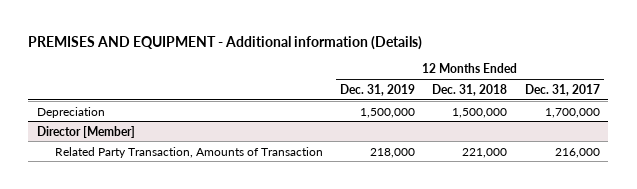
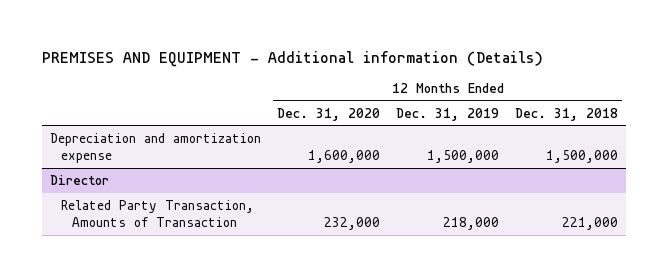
[524,83,600,96] Dec. 31, 2017 -> none
none -> [277,107,381,121] Dec. 31, 2020
[36,106,105,118] Depreciation -> [50,132,262,164] Depreciation and amortization expense
[36,125,135,138] Director [Member] -> [50,174,110,185] Director

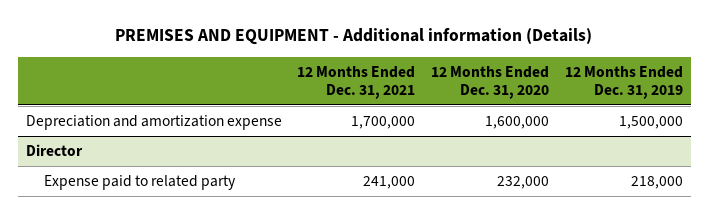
[515,107,619,121] Dec. 31, 2018 -> none
none -> [297,65,416,99] 12 Months Ended Dec. 31, 2021
[60,199,254,228] Related Party Transaction, Amounts of Transaction -> [43,175,236,191] Expense paid to related party

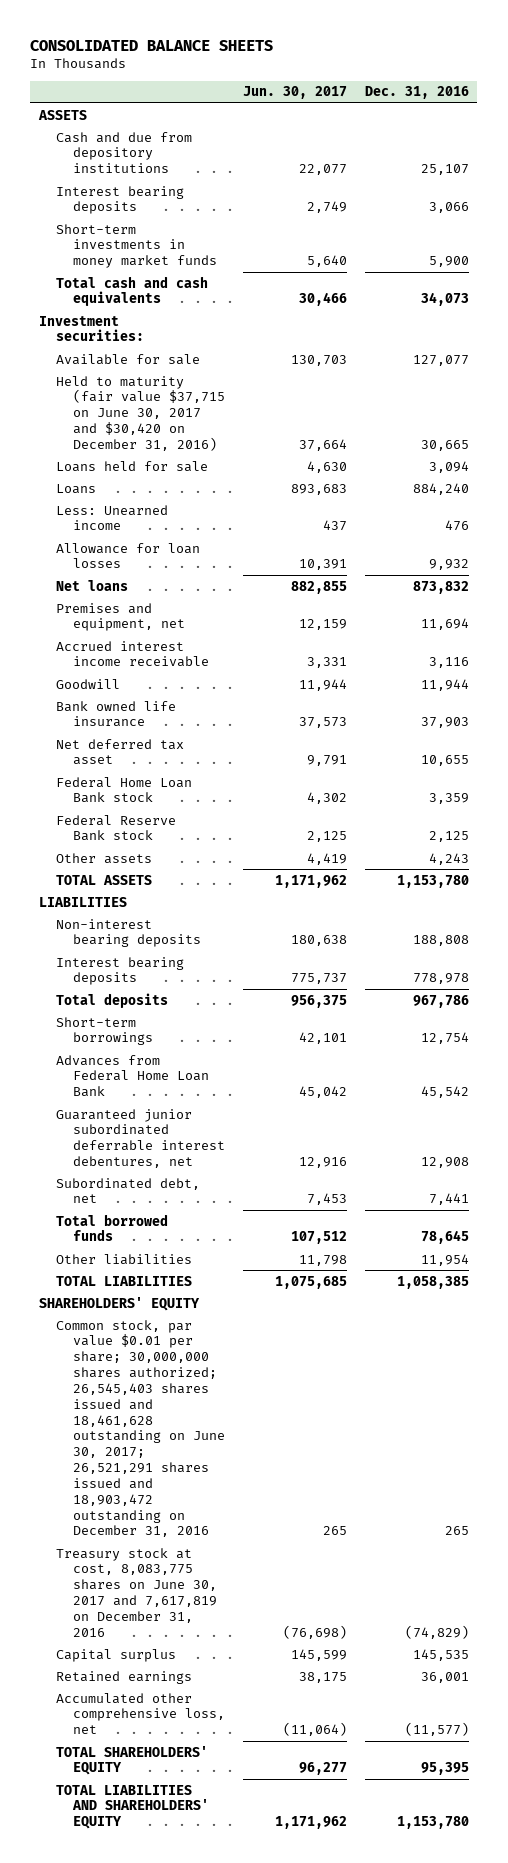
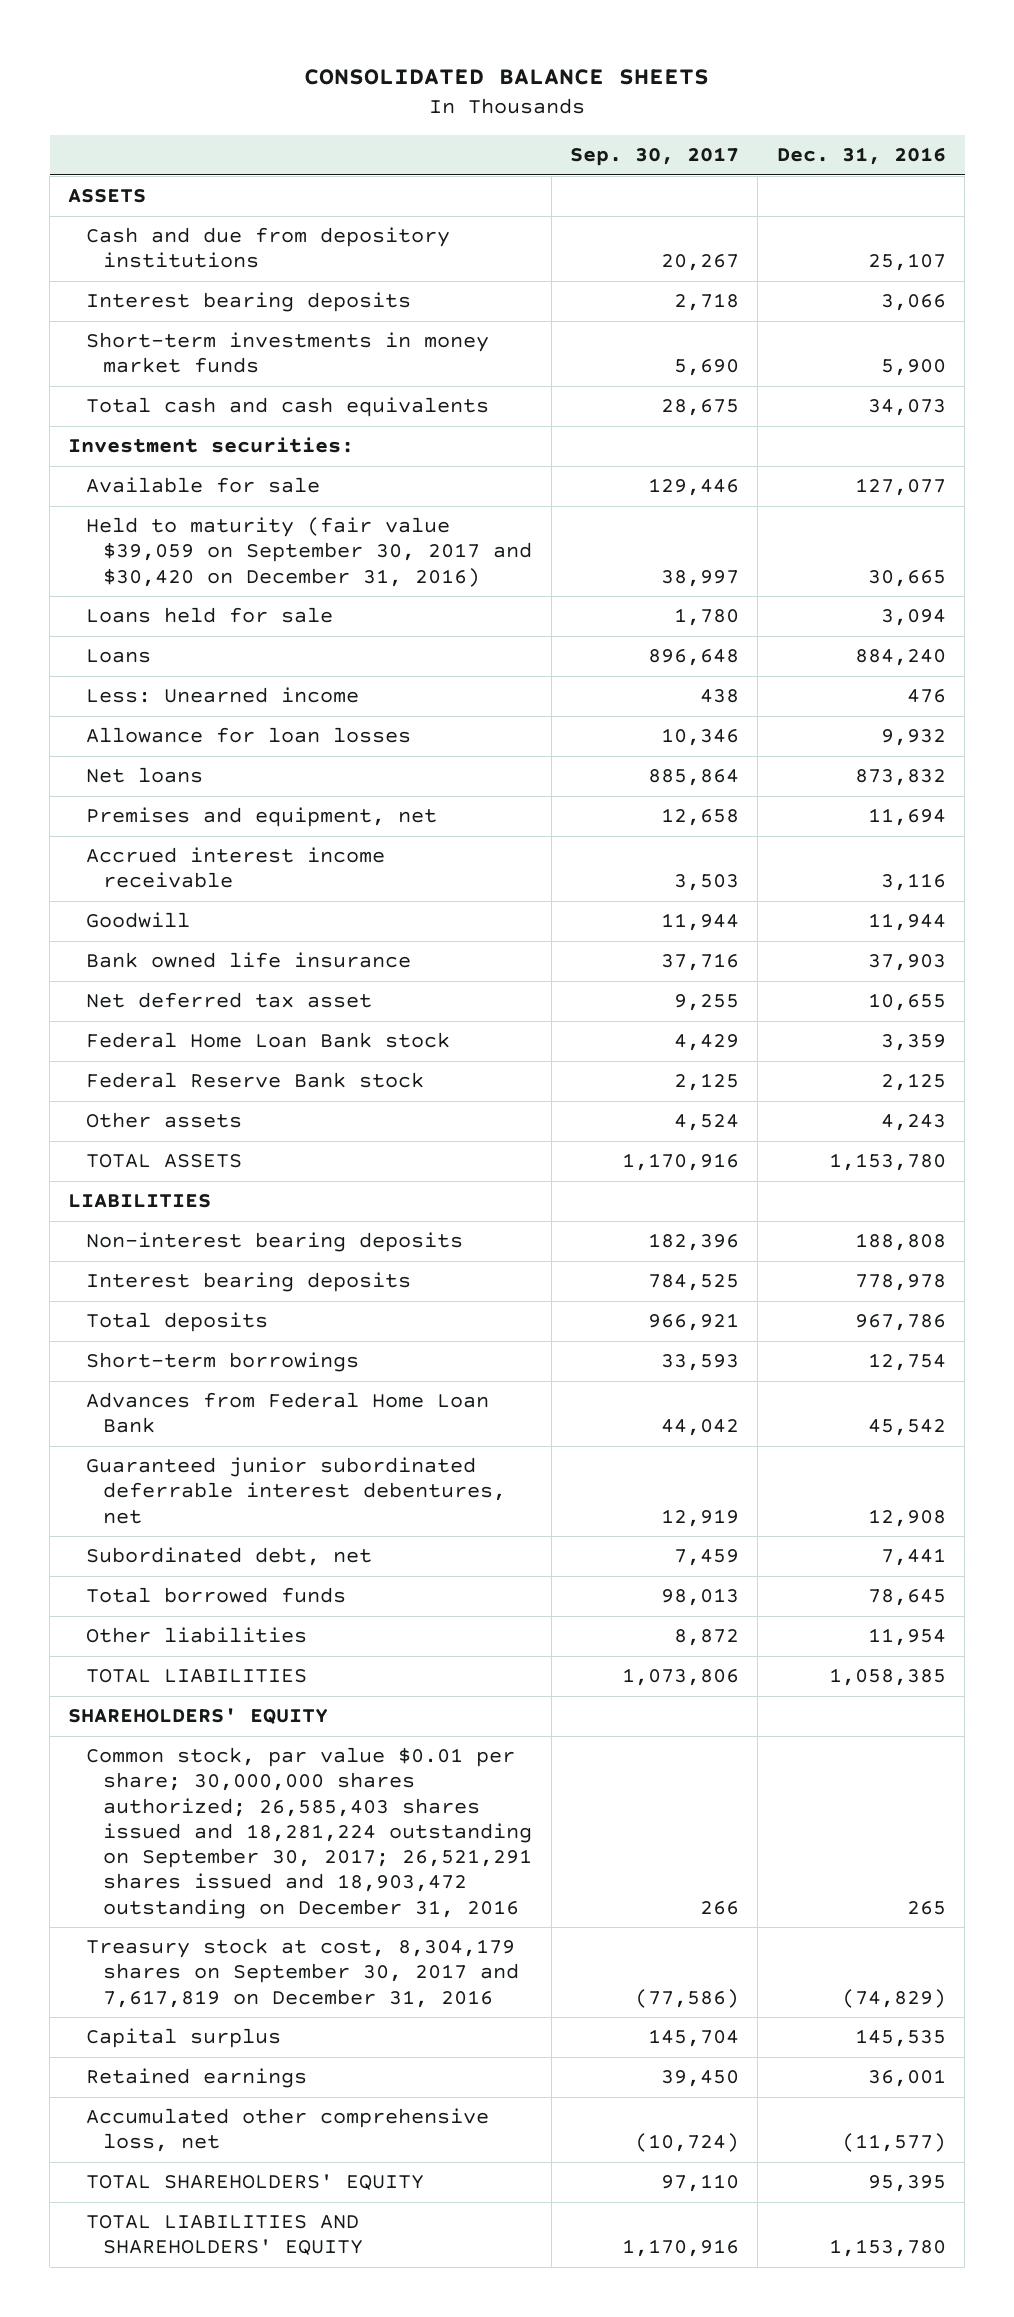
[242,86,347,100] Jun. 30, 2017 -> none
none -> [570,147,740,167] Sep. 30, 2017
[56,375,226,451] Held to maturity (fair value $37,715 on June 30, 2017 and $30,420 on December 31, 2016) -> [85,517,533,587] Held to maturity (fair value $39,059 on September 30, 2017 and $30,420 on December 31, 2016)
[56,1319,226,1538] Common stock, par value $0.01 per share; 30,000,000 shares authorized; 26,545,403 shares issued and 18,461,628 outstanding on June 30, 2017; 26,521,291 shares issued and 18,903,472 outstanding on December 31, 2016 -> [85,1747,533,1919] Common stock, par value $0.01 per share; 30,000,000 shares authorized; 26,585,403 shares issued and 18,281,224 outstanding on September 30, 2017; 26,521,291 shares issued and 18,903,472 outstanding on December 31, 2016
[56,1547,218,1637] Treasury stock at cost, 8,083,775 shares on June 30, 2017 and 7,617,819 on December 31, 2016 -> [85,1938,520,2008] Treasury stock at cost, 8,304,179 shares on September 30, 2017 and 7,617,819 on December 31, 2016

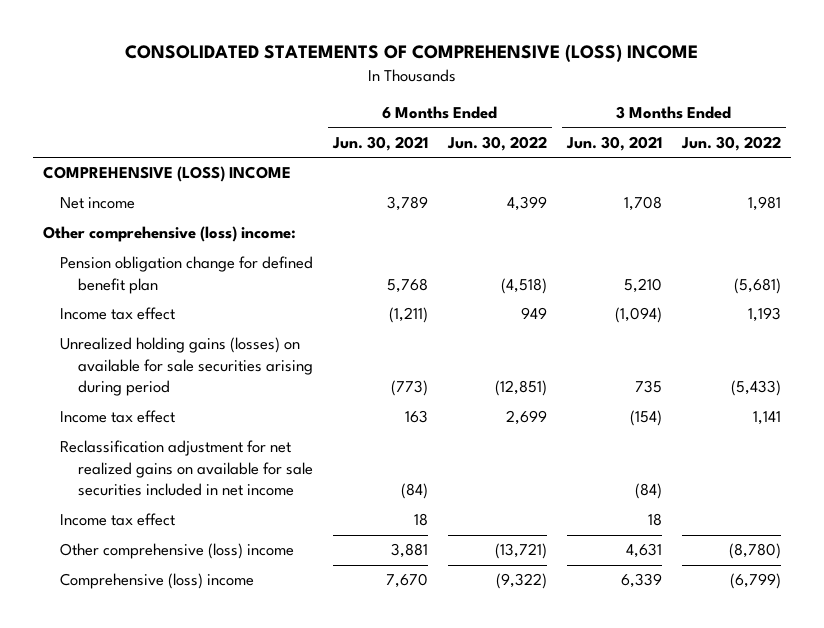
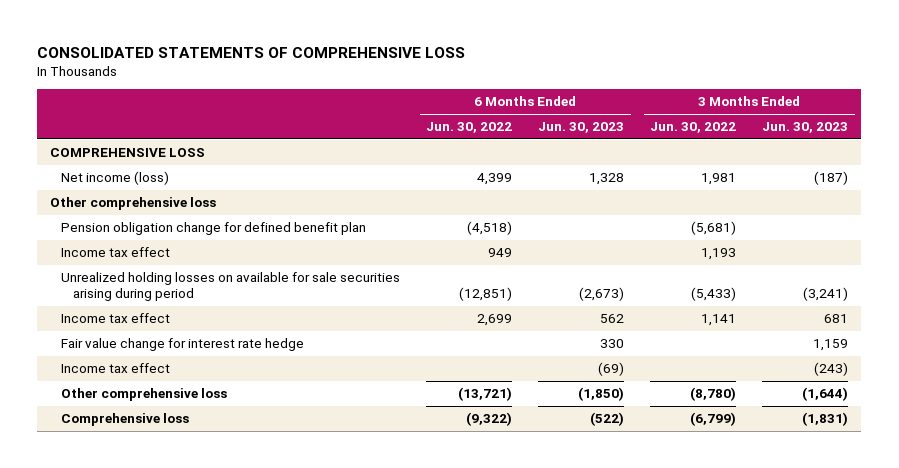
[125,44,699,63] CONSOLIDATED STATEMENTS OF COMPREHENSIVE (LOSS) INCOME -> [37,46,466,58] CONSOLIDATED STATEMENTS OF COMPREHENSIVE LOSS
[332,135,429,151] Jun. 30, 2021 -> none
[566,135,663,151] Jun. 30, 2021 -> none
none -> [538,122,625,134] Jun. 30, 2023
none -> [762,122,849,134] Jun. 30, 2023
[42,166,291,183] COMPREHENSIVE (LOSS) INCOME -> [50,148,206,158] COMPREHENSIVE LOSS
[60,197,136,210] Net income -> [61,171,170,186] Net income (loss)
[42,226,296,243] Other comprehensive (loss) income: -> [50,197,217,211] Other comprehensive loss
[60,337,313,397] Unrealized holding gains (losses) on available for sale securities arising during period -> [61,272,401,302] Unrealized holding losses on available for sale securities arising during period
[60,440,313,497] Reclassification adjustment for net realized gains on available for sale securities included in net income -> none
none -> [61,338,305,352] Fair value change for interest rate hedge
[60,543,295,560] Other comprehensive (loss) income -> [61,388,228,402] Other comprehensive loss
[60,573,255,590] Comprehensive (loss) income -> [61,413,190,427] Comprehensive loss

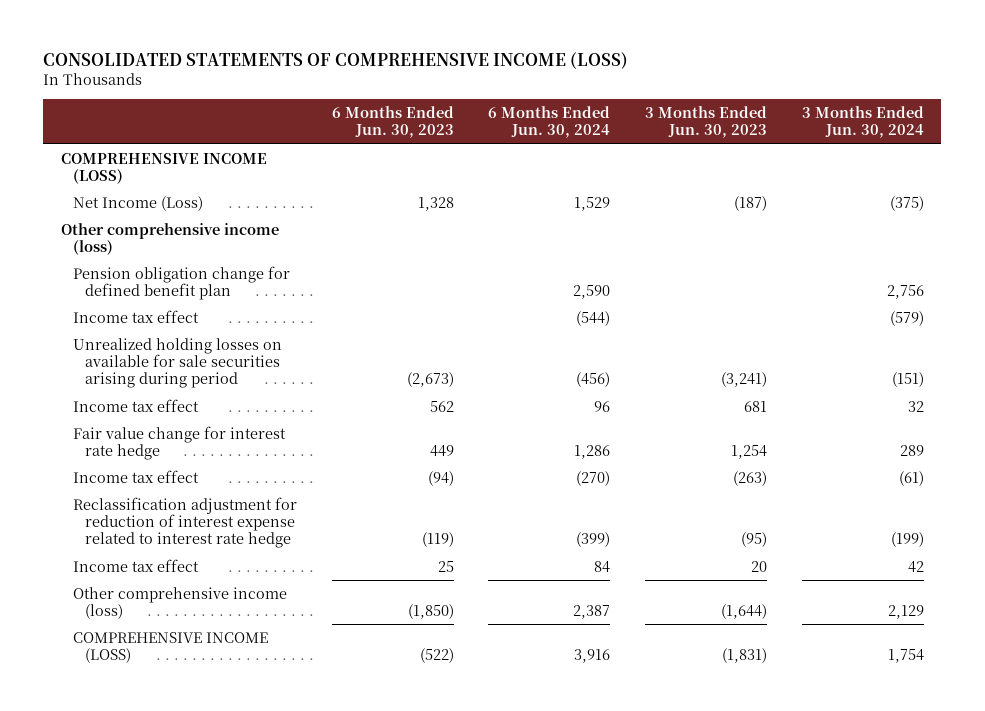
[37,46,466,58] CONSOLIDATED STATEMENTS OF COMPREHENSIVE LOSS -> [43,51,629,69] CONSOLIDATED STATEMENTS OF COMPREHENSIVE INCOME (LOSS)
[426,122,513,134] Jun. 30, 2022 -> none
[650,122,737,134] Jun. 30, 2022 -> none
none -> [488,106,611,139] 6 Months Ended Jun. 30, 2024
none -> [801,106,924,139] 3 Months Ended Jun. 30, 2024
[50,148,206,158] COMPREHENSIVE LOSS -> [60,152,267,185] COMPREHENSIVE INCOME (LOSS)
[61,171,170,186] Net income (loss) -> [73,195,204,211] Net Income (Loss)
[50,197,217,211] Other comprehensive loss -> [60,222,279,256] Other comprehensive income (loss)
[600,339,625,349] 330 -> [429,445,454,458] 449
[813,339,849,352] 1,159 -> [731,445,768,460] 1,254
[598,362,625,377] (69) -> [427,470,454,486] (94)
[814,362,849,377] (243) -> [733,470,768,486] (263)
none -> [73,496,298,549] Reclassification adjustment for reduction of interest expense related to interest rate hedge
none -> [73,558,200,572] Income tax effect
[61,388,228,402] Other comprehensive loss -> [73,586,288,620] Other comprehensive income (loss)
[61,413,190,427] Comprehensive loss -> [73,631,269,664] COMPREHENSIVE INCOME (LOSS)

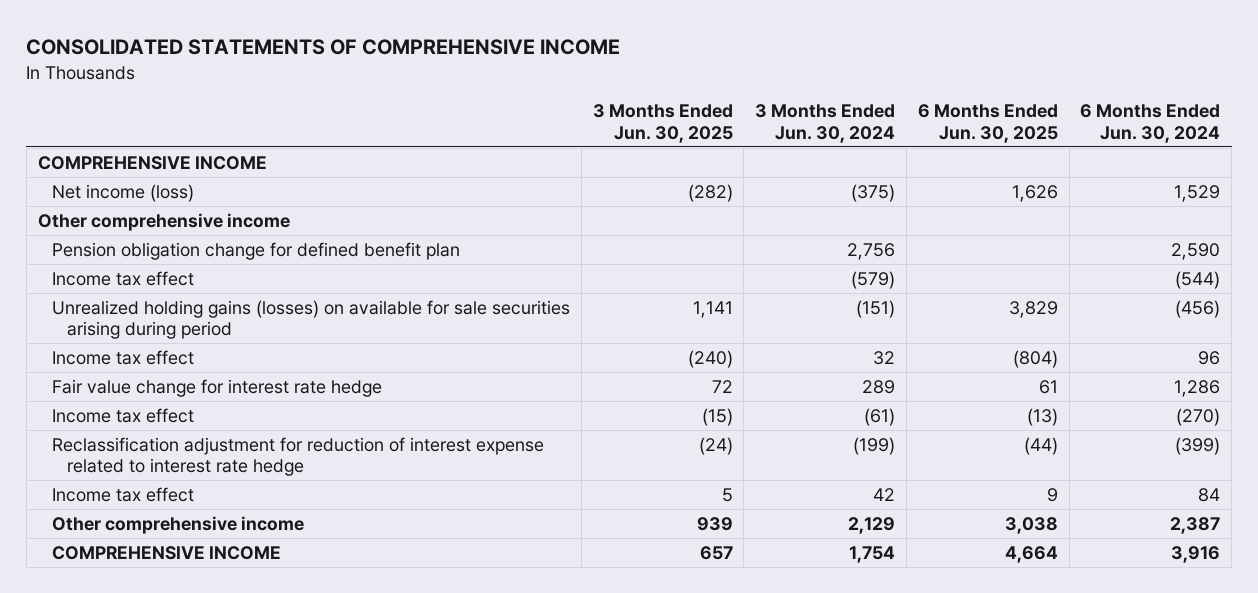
[43,51,629,69] CONSOLIDATED STATEMENTS OF COMPREHENSIVE INCOME (LOSS) -> [26,39,621,56] CONSOLIDATED STATEMENTS OF COMPREHENSIVE INCOME
[331,106,454,139] 6 Months Ended Jun. 30, 2023 -> none
[645,106,768,139] 3 Months Ended Jun. 30, 2023 -> none
none -> [592,104,733,143] 3 Months Ended Jun. 30, 2025
none -> [917,104,1058,143] 6 Months Ended Jun. 30, 2025
[60,152,267,185] COMPREHENSIVE INCOME (LOSS) -> [37,155,267,170] COMPREHENSIVE INCOME
[73,195,204,211] Net Income (Loss) -> [52,183,195,202] Net income (loss)
[60,222,279,256] Other comprehensive income (loss) -> [37,212,290,231] Other comprehensive income
[73,337,283,389] Unrealized holding losses on available for sale securities arising during period -> [52,299,571,340] Unrealized holding gains (losses) on available for sale securities arising during period
[73,586,288,620] Other comprehensive income (loss) -> [52,515,305,534] Other comprehensive income
[73,631,269,664] COMPREHENSIVE INCOME (LOSS) -> [52,545,282,560] COMPREHENSIVE INCOME

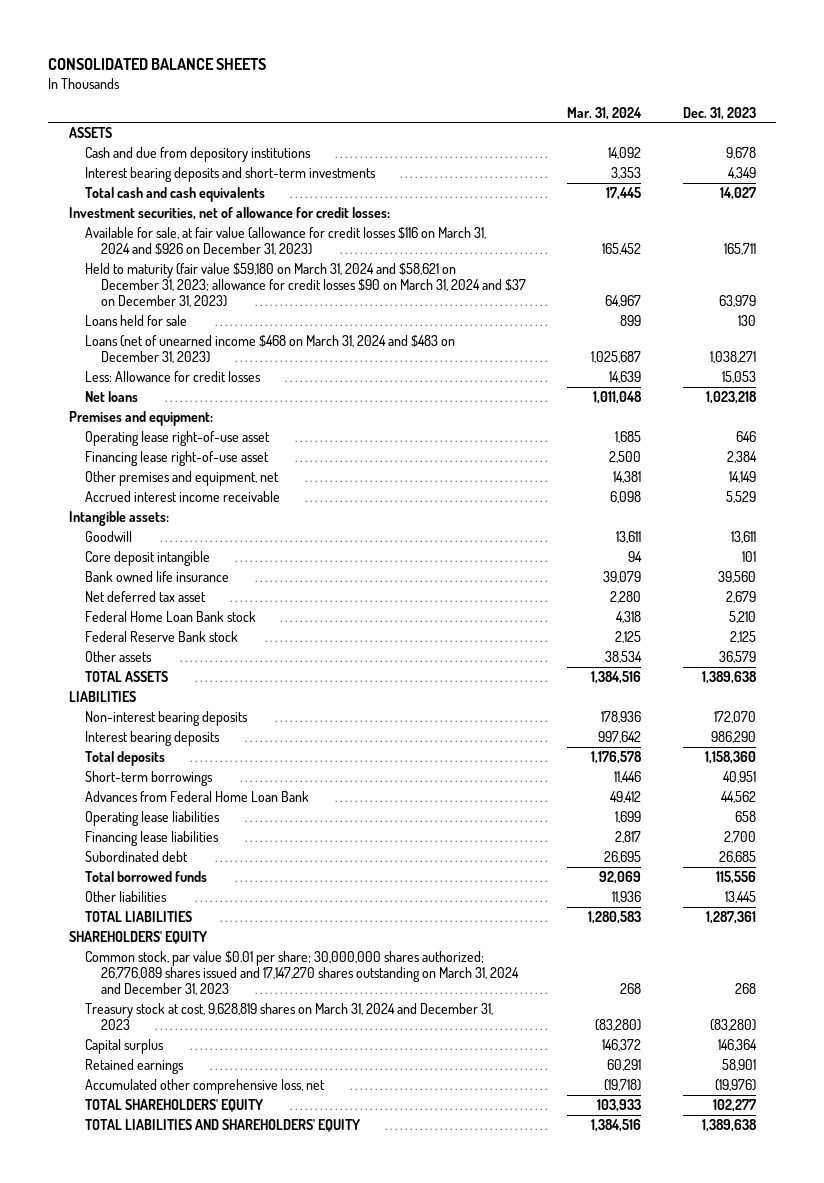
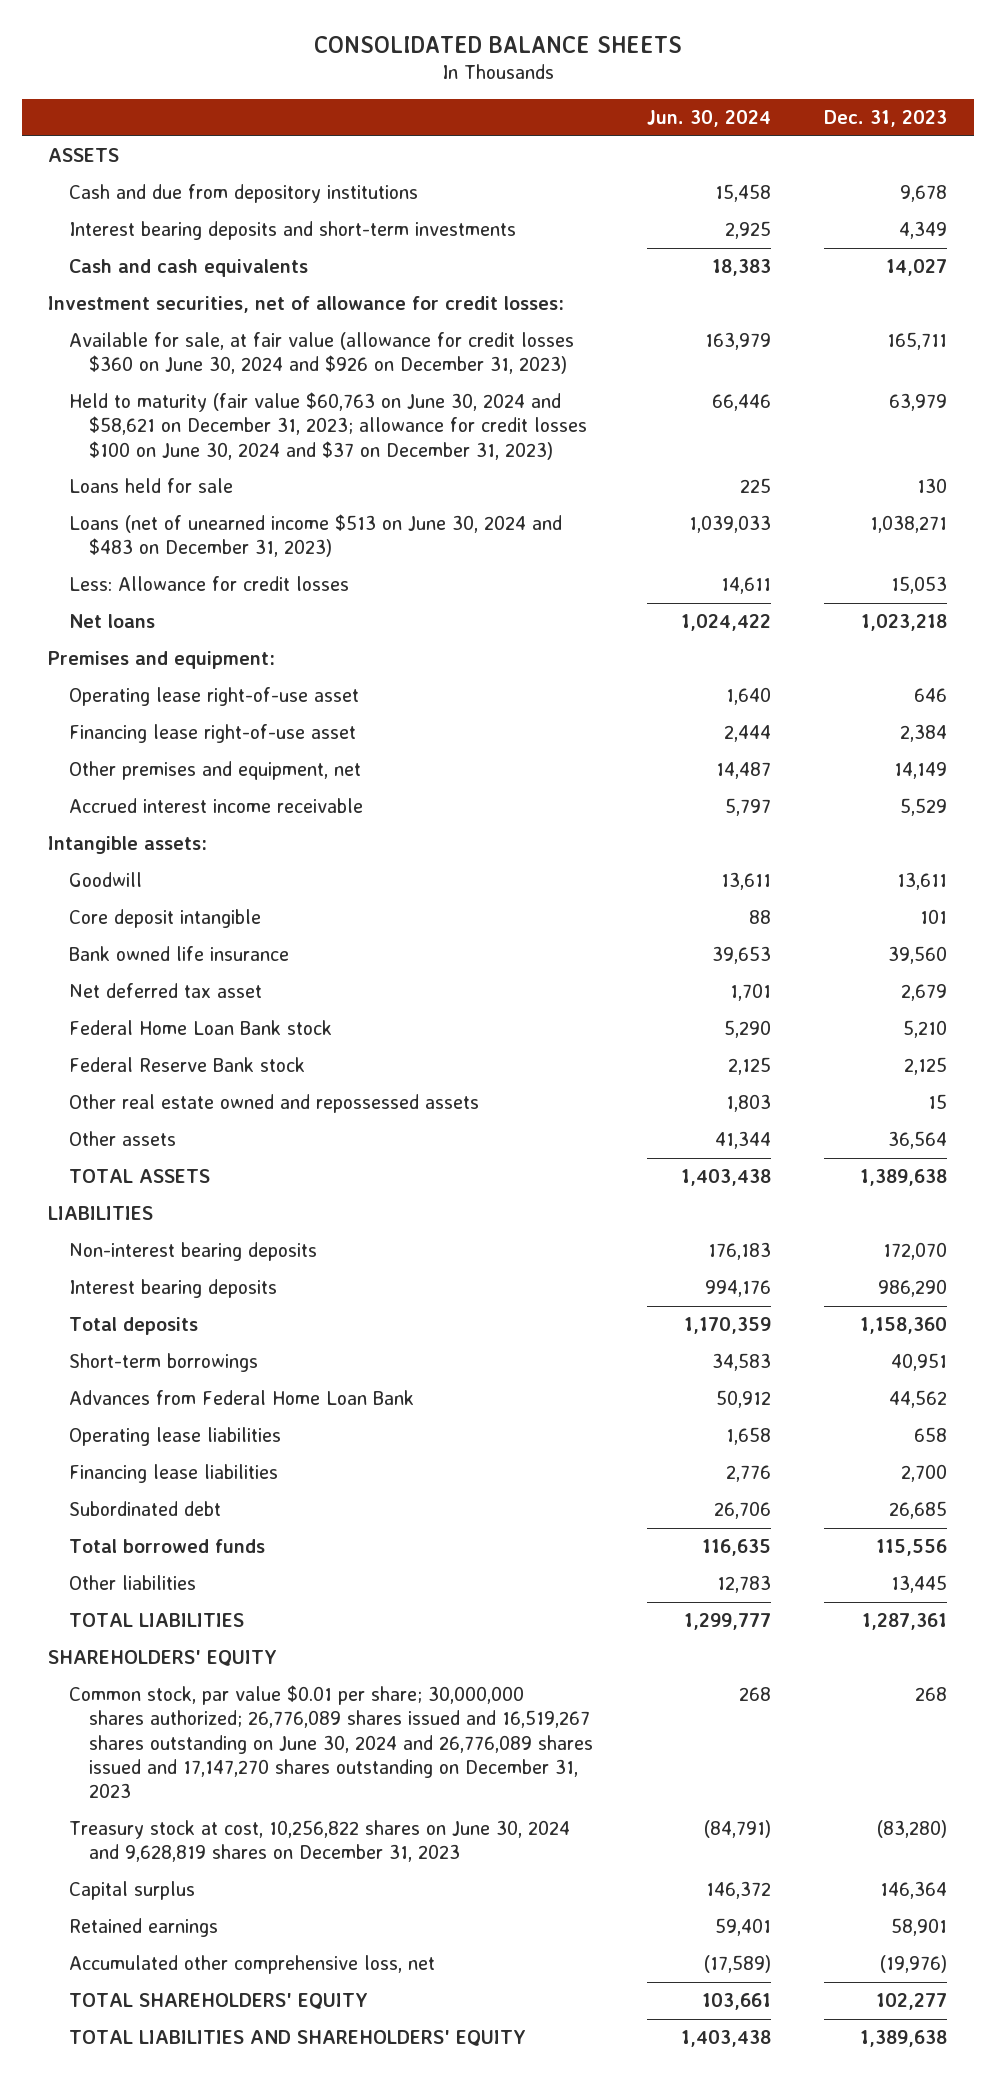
[567,106,643,120] Mar. 31, 2024 -> none
none -> [646,110,771,128] Jun. 30, 2024
[84,186,265,202] Total cash and cash equivalents -> [68,259,308,278] Cash and cash equivalents
[84,226,486,256] Available for sale, at fair value (allowance for credit losses $116 on March 31, 2024 and $926 on December 31, 2023) -> [68,332,574,375] Available for sale, at fair value (allowance for credit losses $360 on June 30, 2024 and $926 on December 31, 2023)
[84,262,527,308] Held to maturity (fair value $59,180 on March 31, 2024 and $58,621 on December 31, 2023; allowance for credit losses $90 on March 31, 2024 and $37 on December 31, 2023) -> [68,392,588,460] Held to maturity (fair value $60,763 on June 30, 2024 and $58,621 on December 31, 2023; allowance for credit losses $100 on June 30, 2024 and $37 on December 31, 2023)
[84,334,455,364] Loans (net of unearned income $468 on March 31, 2024 and $483 on December 31, 2023) -> [68,514,562,558] Loans (net of unearned income $513 on June 30, 2024 and $483 on December 31, 2023)
none -> [68,1094,479,1114] Other real estate owned and repossessed assets
[718,650,756,663] 36,579 -> [887,1131,947,1150] 36,564
[84,950,520,996] Common stock, par value $0.01 per share; 30,000,000 shares authorized; 26,776,089 shares issued and 17,147,270 shares outstanding on March 31, 2024 and December 31, 2023 -> [68,1685,594,1799] Common stock, par value $0.01 per share; 30,000,000 shares authorized; 26,776,089 shares issued and 16,519,267 shares outstanding on June 30, 2024 and 26,776,089 shares issued and 17,147,270 shares outstanding on December 31, 2023
[84,1002,493,1031] Treasury stock at cost, 9,628,819 shares on March 31, 2024 and December 31, 2023 -> [68,1820,570,1863] Treasury stock at cost, 10,256,822 shares on June 30, 2024 and 9,628,819 shares on December 31, 2023

